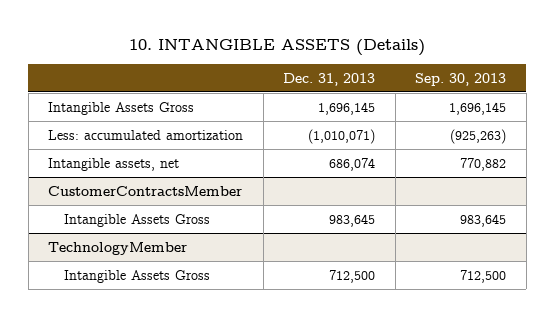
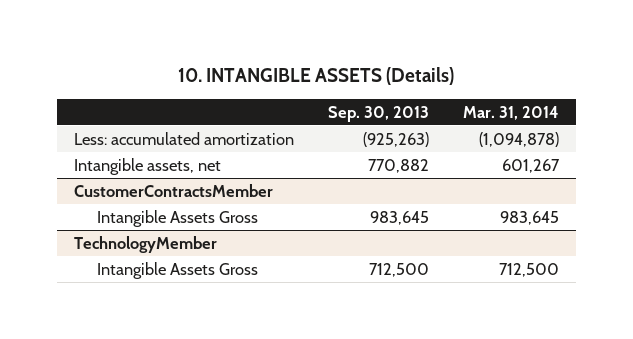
[283,72,376,86] Dec. 31, 2013 -> none
none -> [463,105,560,120] Mar. 31, 2014
[48,101,195,115] Intangible Assets Gross -> none

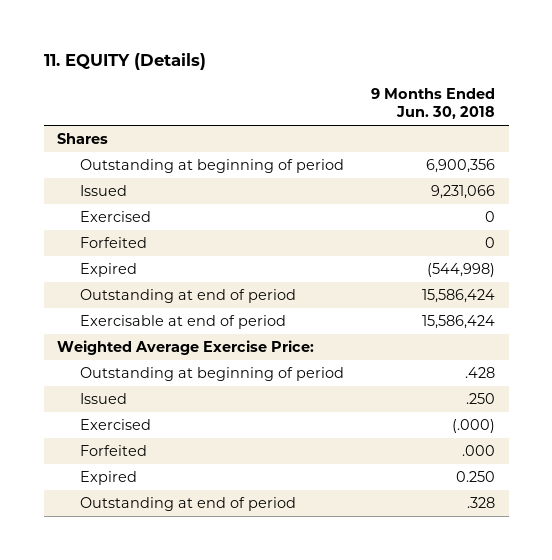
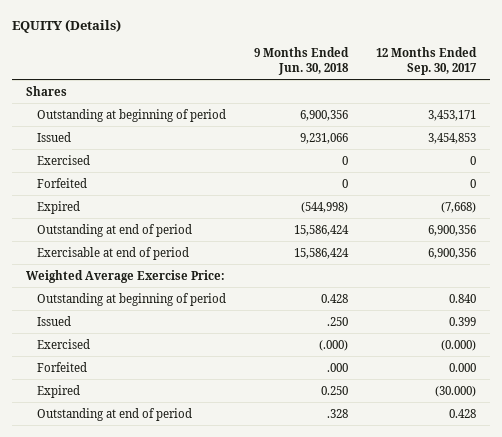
[43,53,206,71] 11. EQUITY (Details) -> [12,19,122,34] EQUITY (Details)
none -> [375,47,477,75] 12 Months Ended Sep. 30, 2017
[465,366,496,378] .428 -> [320,293,348,303] 0.428

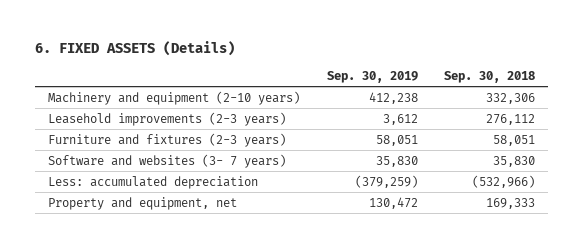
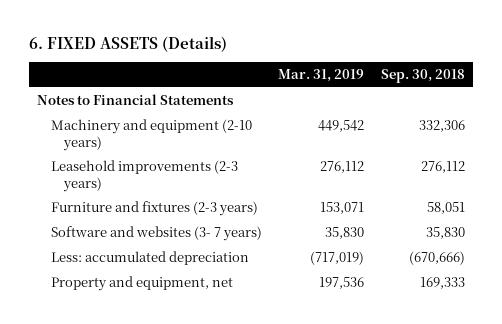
[326,70,418,83] Sep. 30, 2019 -> none
none -> [278,69,365,83] Mar. 31, 2019
none -> [37,94,235,106] Notes to Financial Statements
[471,174,535,188] (532,966) -> [409,251,466,266] (670,666)

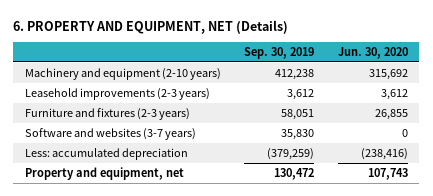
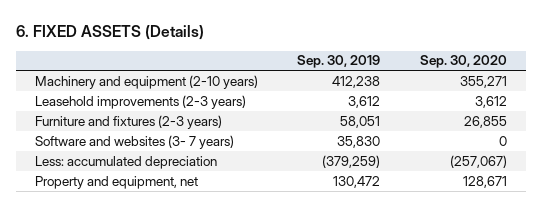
[13,19,289,34] 6. PROPERTY AND EQUIPMENT, NET (Details) -> [15,24,204,40] 6. FIXED ASSETS (Details)
[337,46,408,59] Jun. 30, 2020 -> none
none -> [419,55,507,69] Sep. 30, 2020
[25,128,197,141] Software and websites (3-7 years) -> [35,134,235,149] Software and websites (3- 7 years)

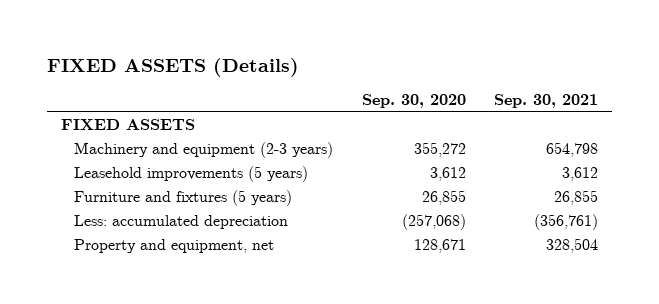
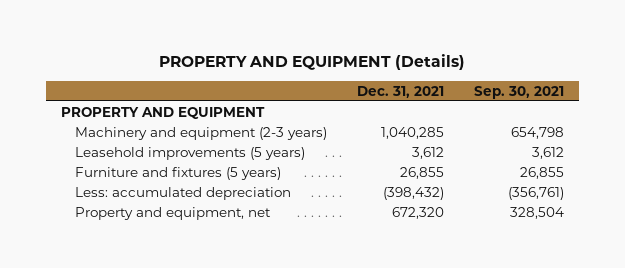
[46,57,299,77] FIXED ASSETS (Details) -> [159,54,466,71] PROPERTY AND EQUIPMENT (Details)
[361,94,466,109] Sep. 30, 2020 -> none
none -> [356,85,444,98] Dec. 31, 2021
[60,119,195,131] FIXED ASSETS -> [61,106,266,119] PROPERTY AND EQUIPMENT

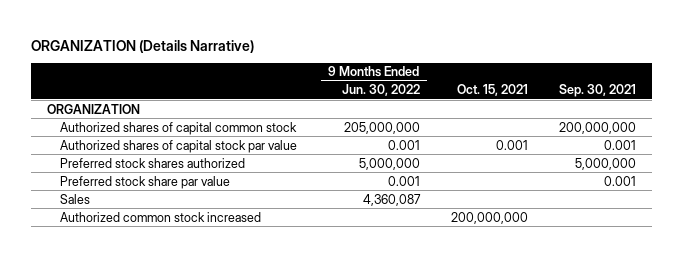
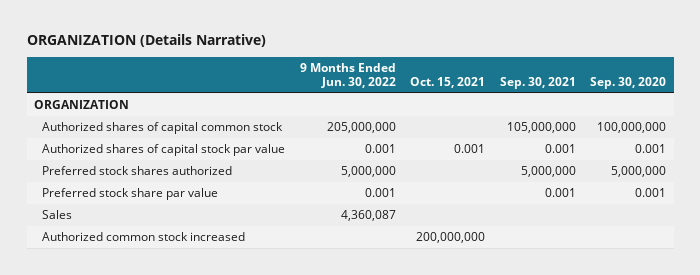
none -> [590,77,667,90] Sep. 30, 2020
[559,121,637,134] 200,000,000 -> [506,122,576,134] 105,000,000

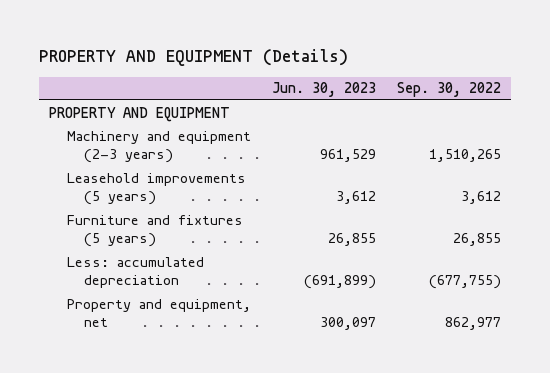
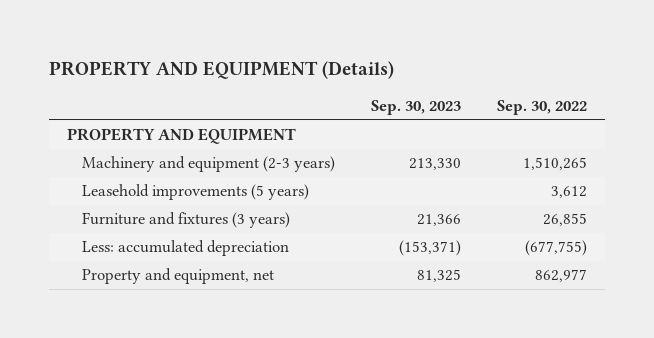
[271,82,376,98] Jun. 30, 2023 -> none
none -> [370,100,461,116] Sep. 30, 2023
[66,214,243,248] Furniture and fixtures (5 years) -> [81,212,290,229] Furniture and fixtures (3 years)

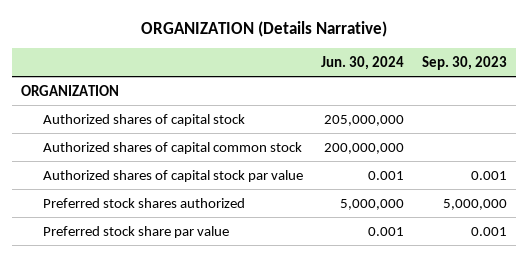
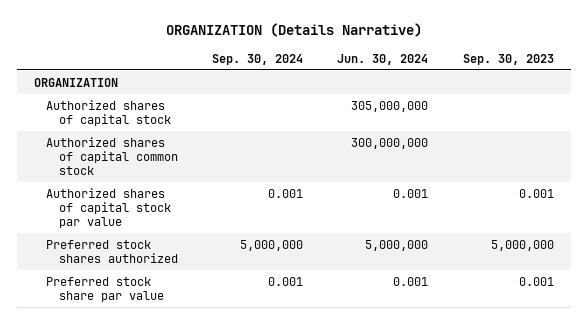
none -> [212,53,304,65] Sep. 30, 2024
[324,114,405,126] 205,000,000 -> [351,100,429,112] 305,000,000
[324,142,405,154] 200,000,000 -> [351,137,429,149] 300,000,000

